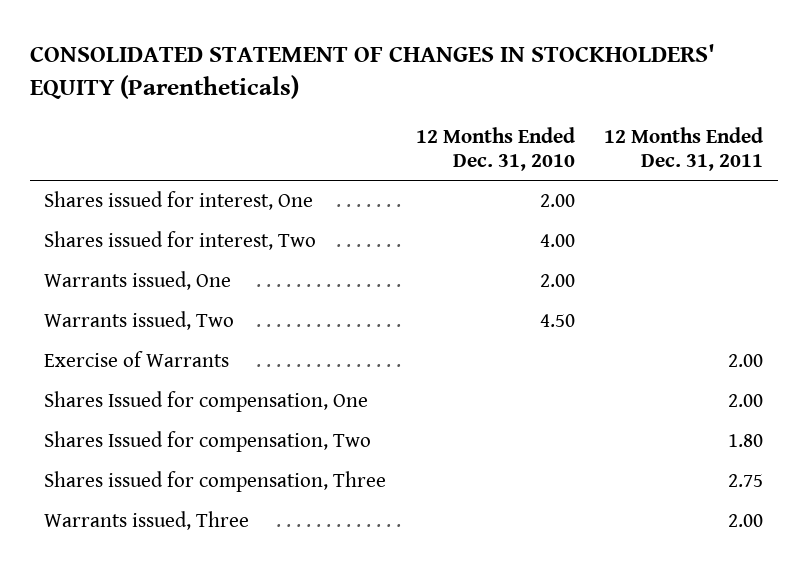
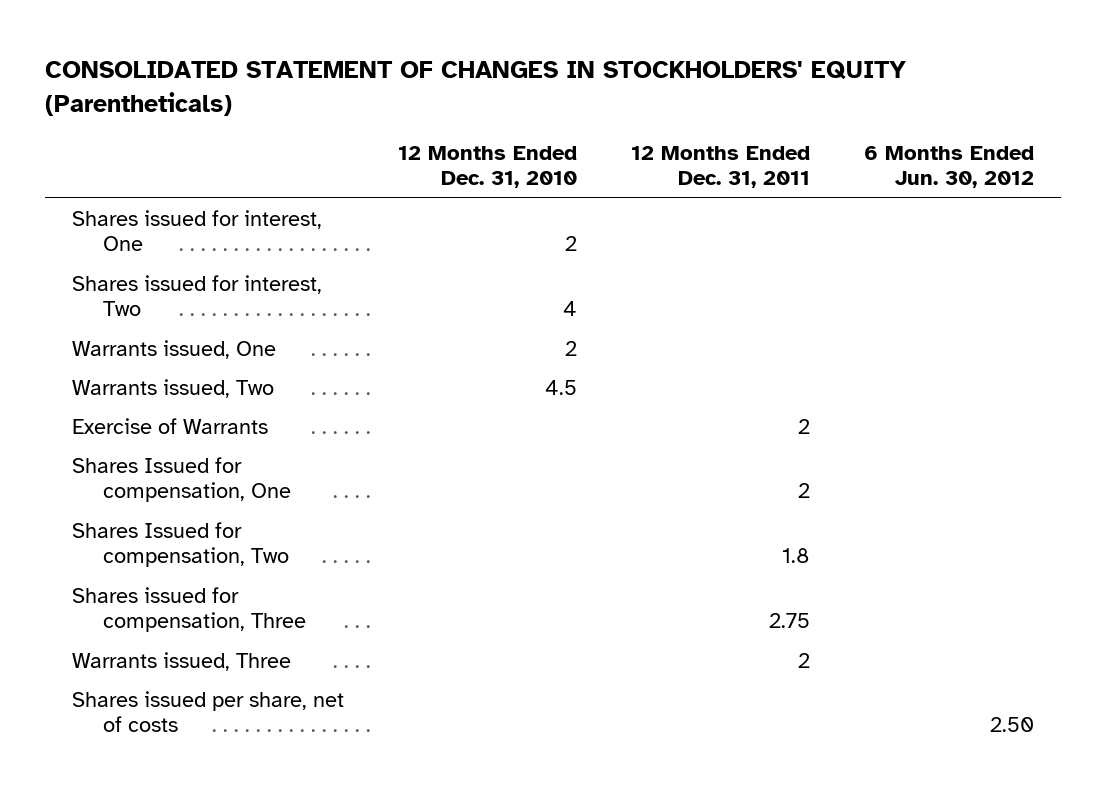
none -> [864,145,1035,189] 6 Months Ended Jun. 30, 2012
[539,194,575,208] 2.00 -> [565,236,578,252] 2
[539,234,575,248] 4.00 -> [563,301,578,317] 4
[539,274,575,288] 2.00 -> [565,340,578,356] 2
[539,314,575,328] 4.50 -> [545,379,578,395] 4.5
[728,354,764,368] 2.00 -> [798,418,811,434] 2
[728,394,764,408] 2.00 -> [798,483,811,499] 2
[728,434,764,448] 1.80 -> [782,548,811,564] 1.8
[728,514,764,528] 2.00 -> [798,652,811,668] 2
none -> [71,690,344,733] Shares issued per share, net of costs

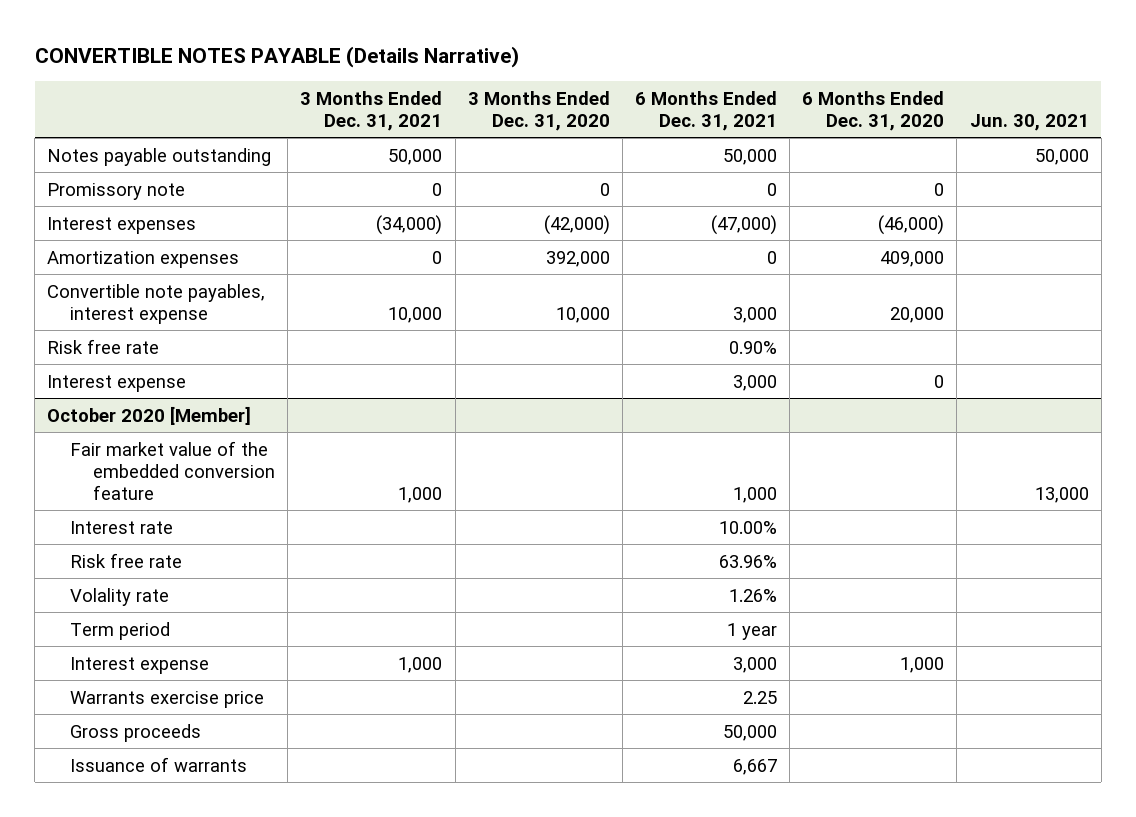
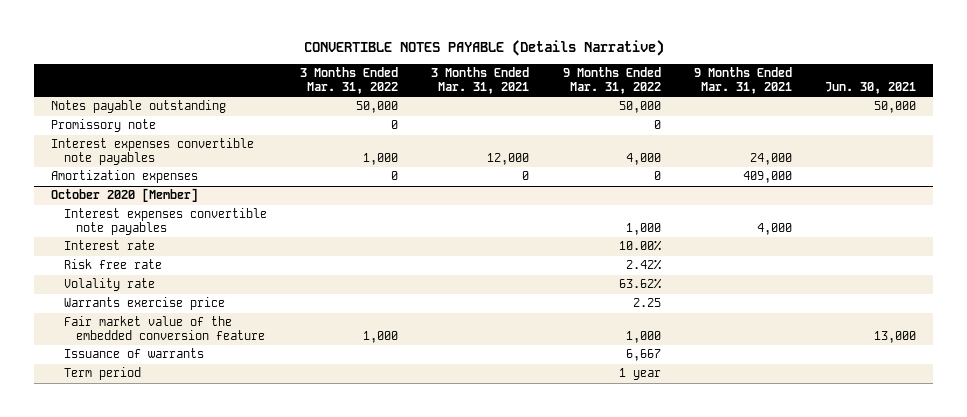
[300,90,443,131] 3 Months Ended Dec. 31, 2021 -> none
[467,90,610,131] 3 Months Ended Dec. 31, 2020 -> none
[634,90,777,131] 6 Months Ended Dec. 31, 2021 -> none
[802,90,945,131] 6 Months Ended Dec. 31, 2020 -> none
none -> [299,67,398,94] 3 Months Ended Mar. 31, 2022
none -> [431,67,530,94] 3 Months Ended Mar. 31, 2021
none -> [562,67,661,94] 9 Months Ended Mar. 31, 2022
none -> [693,67,792,94] 9 Months Ended Mar. 31, 2021
[47,216,197,234] Interest expenses -> none
none -> [50,138,254,165] Interest expenses convertible note payables
[47,283,266,324] Convertible note payables, interest expense -> none
[47,338,160,354] Risk free rate -> none
[47,374,187,392] Interest expense -> none
none -> [63,208,267,235] Interest expenses convertible note payables
[70,656,210,674] Interest expense -> none
[70,723,202,742] Gross proceeds -> none
[70,440,276,500] Fair market value of the embedded conversion feature -> [63,316,266,340] Fair market value of the embedded conversion feature
[70,621,171,640] Term period -> [63,367,141,381] Term period

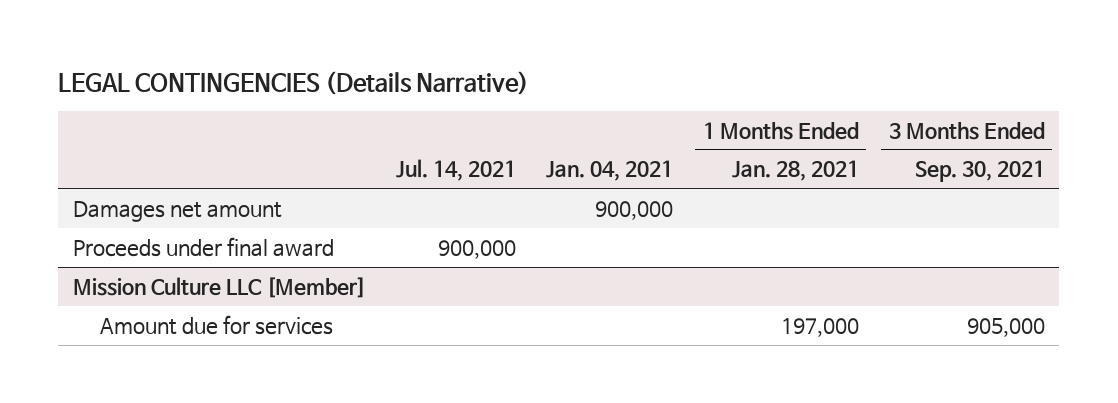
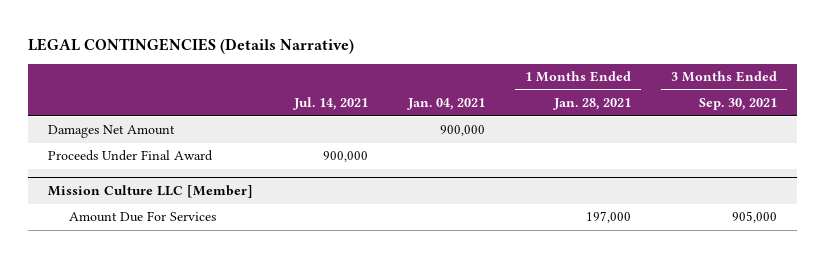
[73,200,283,222] Damages net amount -> [48,125,176,139] Damages Net Amount
[73,236,335,257] Proceeds under final award -> [48,150,214,162] Proceeds Under Final Award
[100,314,334,335] Amount due for services -> [69,211,217,223] Amount Due For Services

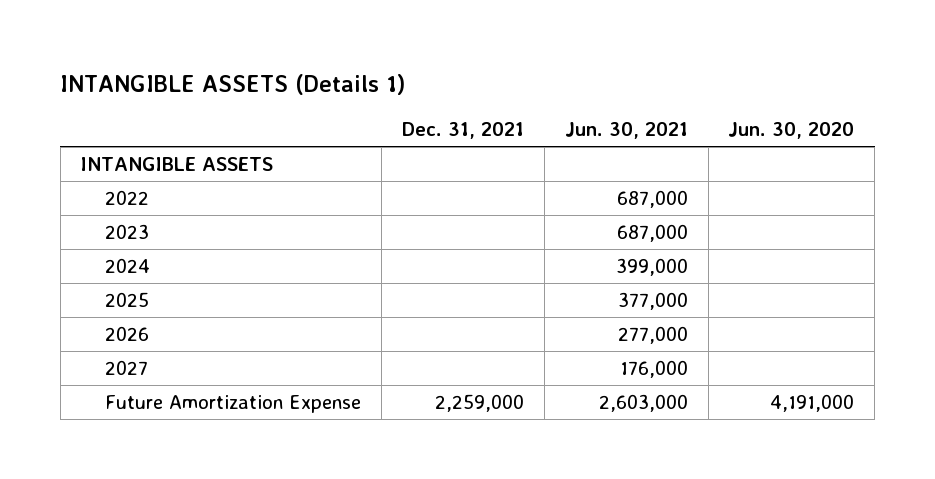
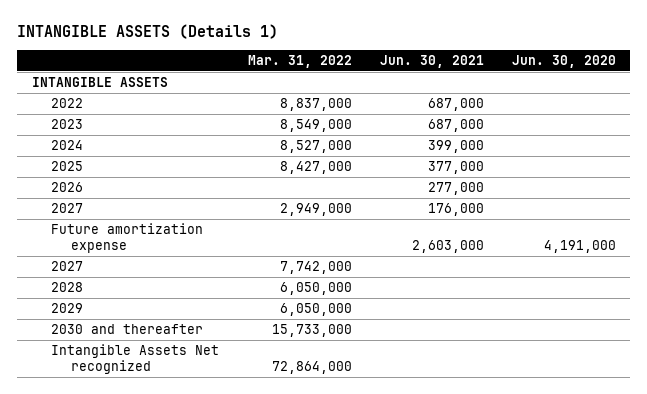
[401,121,524,139] Dec. 31, 2021 -> none
none -> [247,55,352,69] Mar. 31, 2022
[105,395,362,414] Future Amortization Expense -> [51,223,204,253] Future amortization expense
none -> [51,261,84,272] 2027
none -> [51,282,84,293] 2028
none -> [51,303,84,314] 2029
none -> [51,324,204,335] 2030 and thereafter
none -> [51,344,220,374] Intangible Assets Net recognized

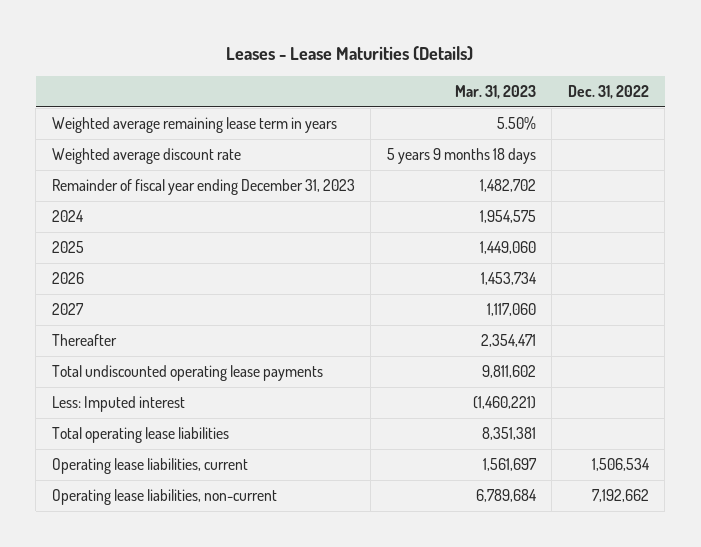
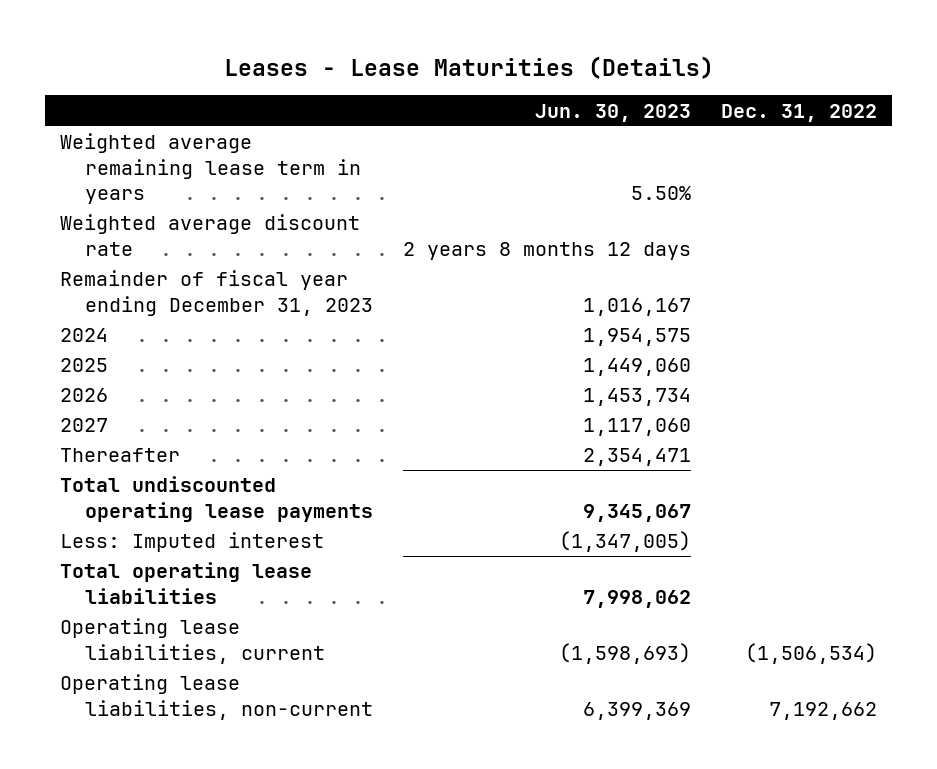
[454,84,536,99] Mar. 31, 2023 -> none
none -> [534,103,691,122] Jun. 30, 2023
[591,458,650,472] 1,506,534 -> [745,642,878,664] (1,506,534)

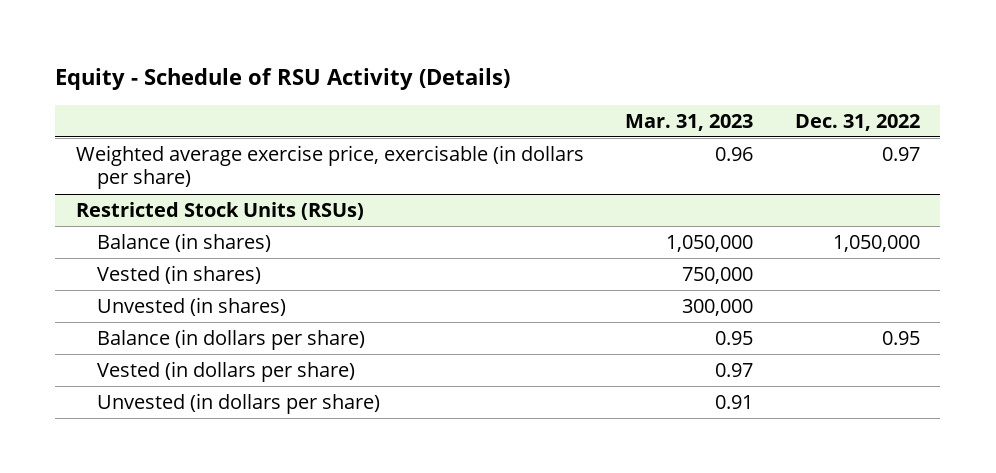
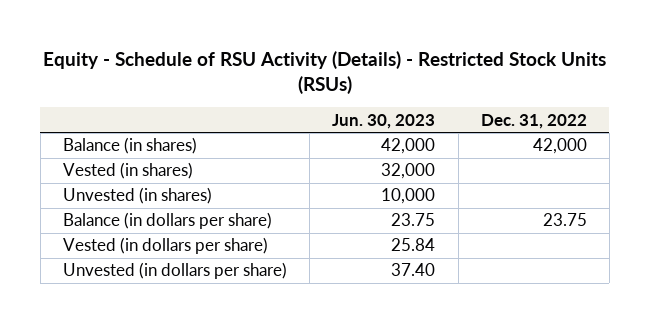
[55,68,511,91] Equity - Schedule of RSU Activity (Details) -> [42,50,606,95] Equity - Schedule of RSU Activity (Details) - Restricted Stock Units (RSUs)
[625,113,754,131] Mar. 31, 2023 -> none
none -> [332,113,436,129] Jun. 30, 2023
[76,144,585,190] Weighted average exercise price, exercisable (in dollars per share) -> none
[76,201,365,220] Restricted Stock Units (RSUs) -> none
[97,232,272,252] Balance (in shares) -> none
[97,264,262,284] Vested (in shares) -> none
[97,296,287,316] Unvested (in shares) -> none
[97,328,366,350] Balance (in dollars per share) -> none
[97,360,356,382] Vested (in dollars per share) -> none
[97,392,381,414] Unvested (in dollars per share) -> none
none -> [63,137,198,155] Balance (in shares)
none -> [63,162,194,180] Vested (in shares)
none -> [63,187,213,205] Unvested (in shares)
none -> [63,212,273,230] Balance (in dollars per share)
none -> [63,237,269,255] Vested (in dollars per share)
none -> [63,262,288,280] Unvested (in dollars per share)

